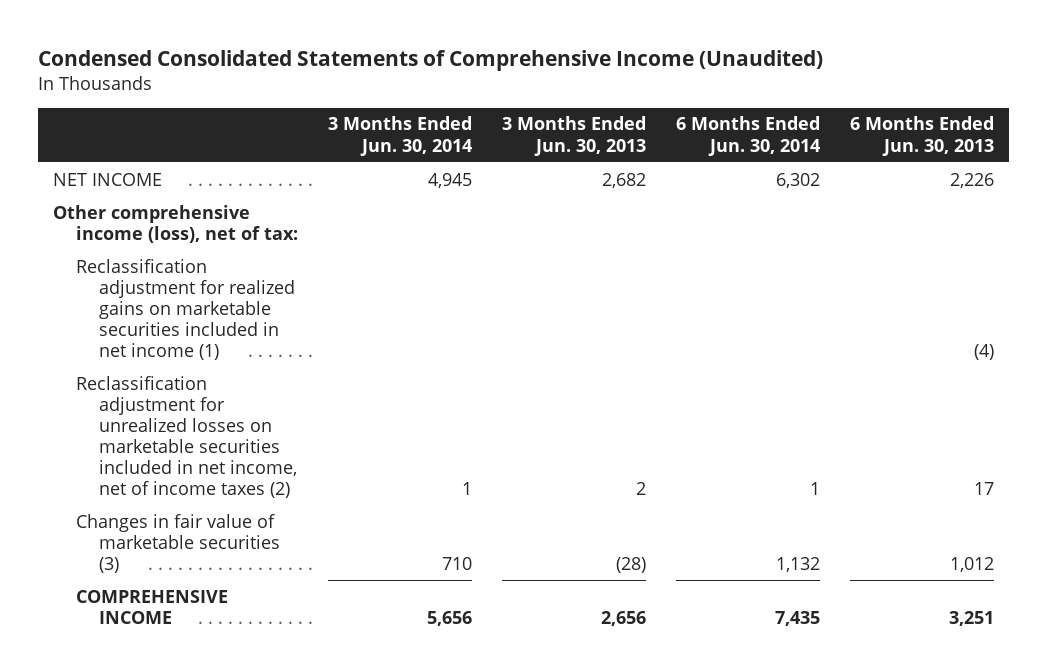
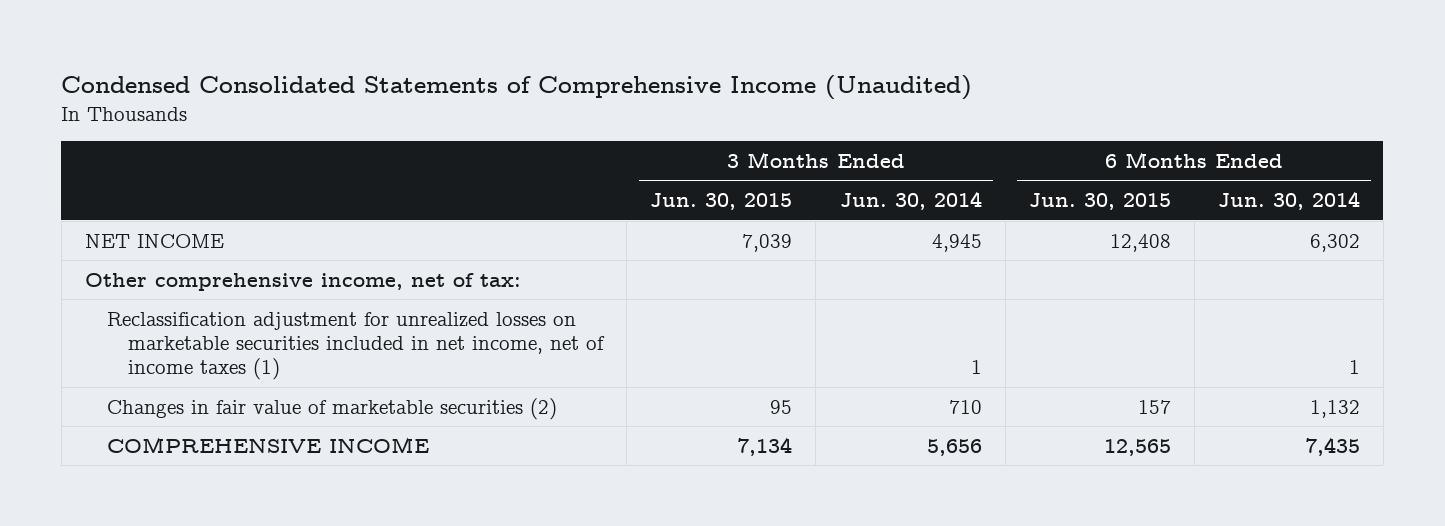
[501,116,646,156] 3 Months Ended Jun. 30, 2013 -> none
[849,116,994,156] 6 Months Ended Jun. 30, 2013 -> none
none -> [650,193,793,211] Jun. 30, 2015
none -> [1028,193,1171,211] Jun. 30, 2015
[75,258,295,361] Reclassification adjustment for realized gains on marketable securities included in net income (1) -> none
[52,204,298,243] Other comprehensive income (loss), net of tax: -> [84,272,521,291] Other comprehensive income, net of tax:
[75,375,297,499] Reclassification adjustment for unrealized losses on marketable securities included in net income, net of income taxes (2) -> [106,311,606,381] Reclassification adjustment for unrealized losses on marketable securities included in net income, net of income taxes (1)
[75,513,280,573] Changes in fair value of marketable securities (3) -> [106,397,557,420] Changes in fair value of marketable securities (2)

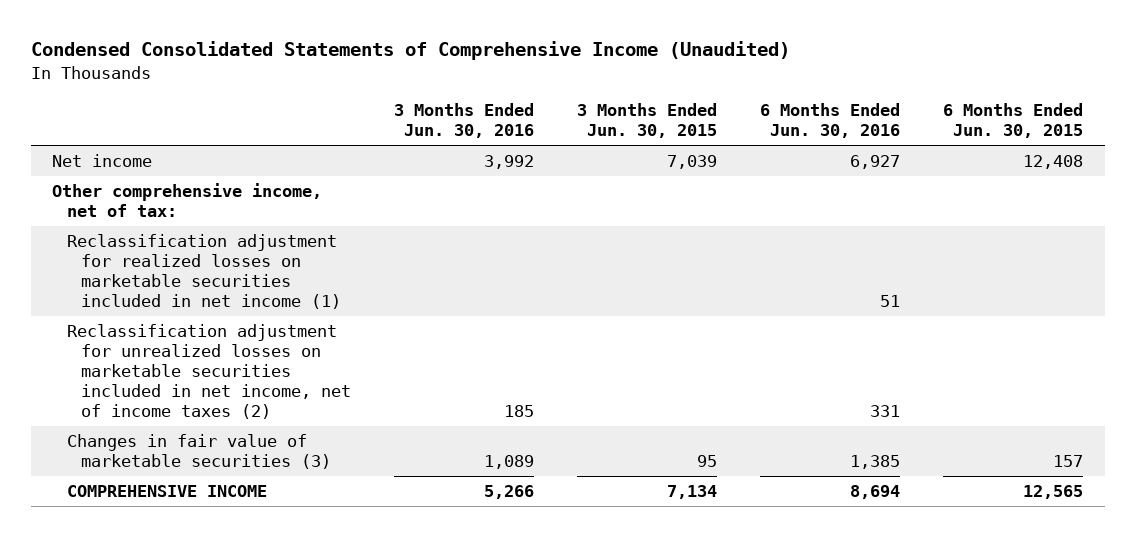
[839,191,982,211] Jun. 30, 2014 -> none
[1217,191,1360,211] Jun. 30, 2014 -> none
none -> [394,103,535,139] 3 Months Ended Jun. 30, 2016
none -> [760,103,901,139] 6 Months Ended Jun. 30, 2016
[84,233,224,248] NET INCOME -> [52,154,153,168] Net income
none -> [66,234,342,309] Reclassification adjustment for realized losses on marketable securities included in net income (1)
[106,311,606,381] Reclassification adjustment for unrealized losses on marketable securities included in net income, net of income taxes (1) -> [66,324,352,419] Reclassification adjustment for unrealized losses on marketable securities included in net income, net of income taxes (2)
[106,397,557,420] Changes in fair value of marketable securities (2) -> [66,434,332,470] Changes in fair value of marketable securities (3)

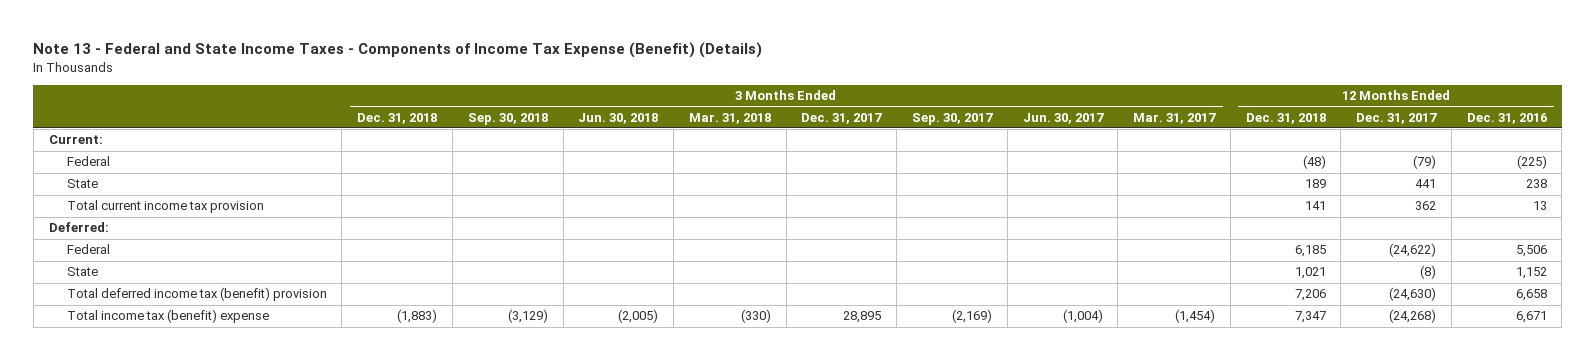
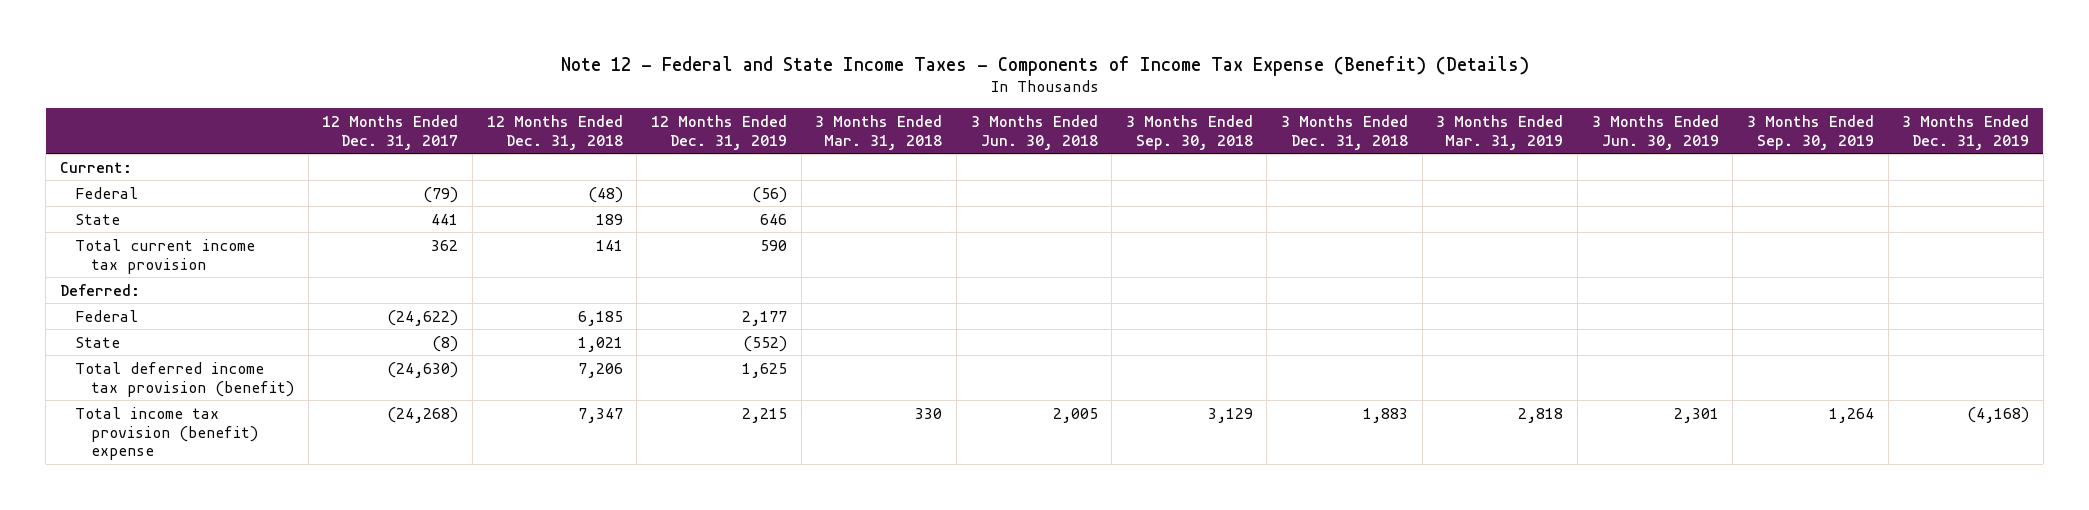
[33,41,763,58] Note 13 - Federal and State Income Taxes - Components of Income Tax Expense (Benefit) (Details) -> [560,55,1529,76] Note 12 - Federal and State Income Taxes - Components of Income Tax Expense (Benefit) (Details)
[801,112,883,124] Dec. 31, 2017 -> none
[911,112,993,125] Sep. 30, 2017 -> none
[1022,112,1104,124] Jun. 30, 2017 -> none
[1133,112,1217,124] Mar. 31, 2017 -> none
[1466,112,1547,124] Dec. 31, 2016 -> none
none -> [650,114,787,150] 12 Months Ended Dec. 31, 2019
none -> [1436,114,1564,150] 3 Months Ended Mar. 31, 2019
none -> [1591,114,1719,150] 3 Months Ended Jun. 30, 2019
none -> [1747,114,1875,150] 3 Months Ended Sep. 30, 2019
none -> [1902,114,2030,150] 3 Months Ended Dec. 31, 2019
[66,287,327,302] Total deferred income tax (benefit) provision -> [75,361,295,397] Total deferred income tax provision (benefit)
[66,309,269,324] Total income tax (benefit) expense -> [75,406,259,461] Total income tax provision (benefit) expense
[397,309,438,324] (1,883) -> [1363,407,1409,423] 1,883
[507,309,548,324] (3,129) -> [1207,407,1253,423] 3,129
[618,309,659,324] (2,005) -> [1052,407,1098,423] 2,005
[740,309,771,324] (330) -> [915,407,943,419] 330

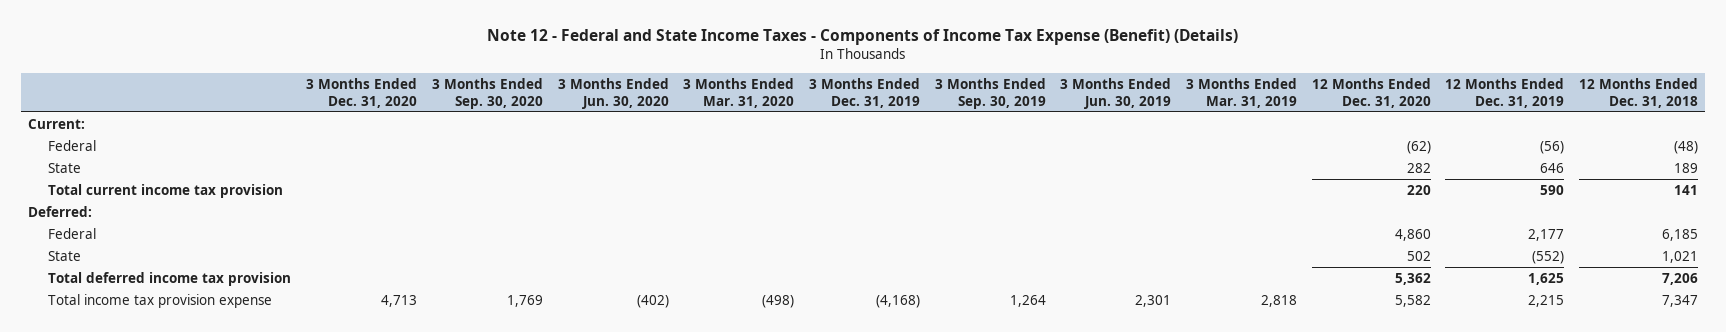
[322,114,459,150] 12 Months Ended Dec. 31, 2017 -> none
[815,114,943,150] 3 Months Ended Mar. 31, 2018 -> none
[970,114,1098,150] 3 Months Ended Jun. 30, 2018 -> none
[1125,114,1253,150] 3 Months Ended Sep. 30, 2018 -> none
[1281,114,1409,150] 3 Months Ended Dec. 31, 2018 -> none
none -> [306,77,418,108] 3 Months Ended Dec. 31, 2020
none -> [431,77,543,109] 3 Months Ended Sep. 30, 2020
none -> [557,77,669,109] 3 Months Ended Jun. 30, 2020
none -> [683,77,795,108] 3 Months Ended Mar. 31, 2020
none -> [1311,77,1431,108] 12 Months Ended Dec. 31, 2020
[75,361,295,397] Total deferred income tax provision (benefit) -> [48,271,292,286] Total deferred income tax provision
[75,406,259,461] Total income tax provision (benefit) expense -> [48,293,273,308] Total income tax provision expense

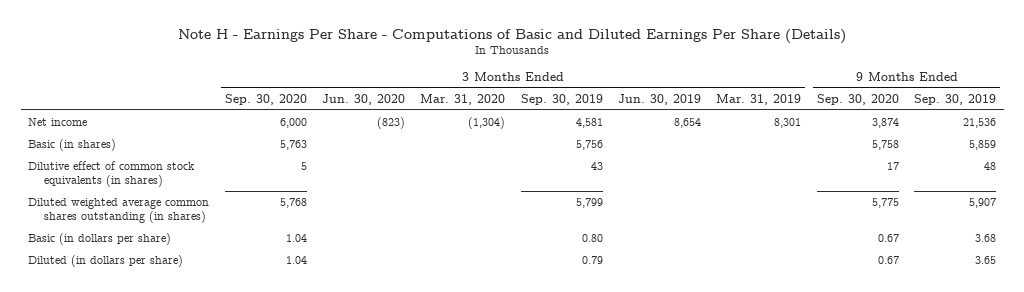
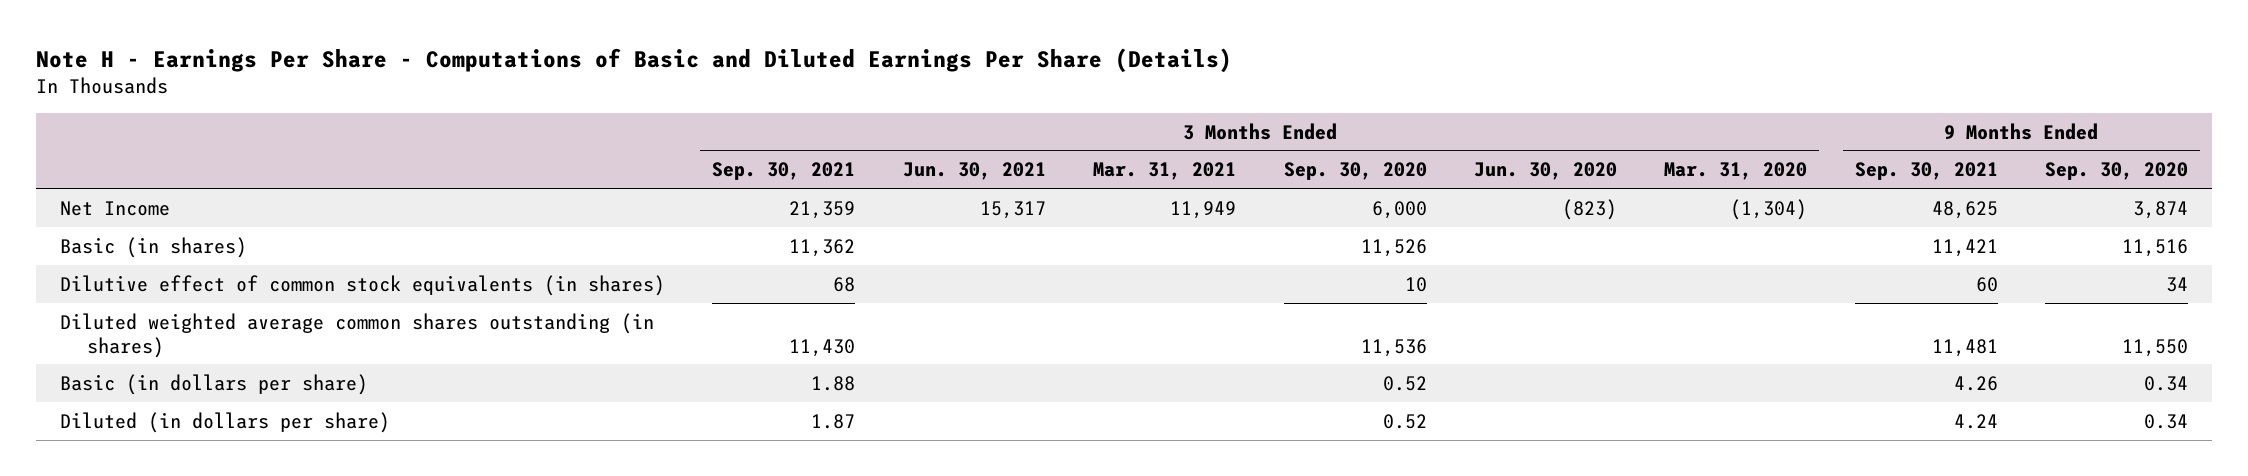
[520,93,603,105] Sep. 30, 2019 -> none
[618,93,702,105] Jun. 30, 2019 -> none
[716,93,802,105] Mar. 31, 2019 -> none
[914,93,997,105] Sep. 30, 2019 -> none
none -> [712,162,856,181] Sep. 30, 2021
none -> [902,162,1046,181] Jun. 30, 2021
none -> [1093,162,1237,181] Mar. 31, 2021
none -> [1854,162,1998,181] Sep. 30, 2021
[28,117,88,126] Net income -> [59,200,170,216] Net Income
[279,139,307,150] 5,763 -> [1360,238,1427,257] 11,526
[871,139,899,150] 5,758 -> [2122,238,2189,257] 11,516
[300,161,307,170] 5 -> [1404,276,1427,292] 10
[886,161,899,170] 17 -> [2166,276,2189,292] 34
[279,197,307,208] 5,768 -> [1360,338,1427,357] 11,536
[871,197,899,208] 5,775 -> [2122,338,2189,357] 11,550
[285,233,307,242] 1.04 -> [1382,375,1427,391] 0.52
[877,233,899,242] 0.67 -> [2144,375,2189,391] 0.34
[285,255,307,264] 1.04 -> [1382,413,1427,429] 0.52
[877,255,899,264] 0.67 -> [2144,413,2189,429] 0.34

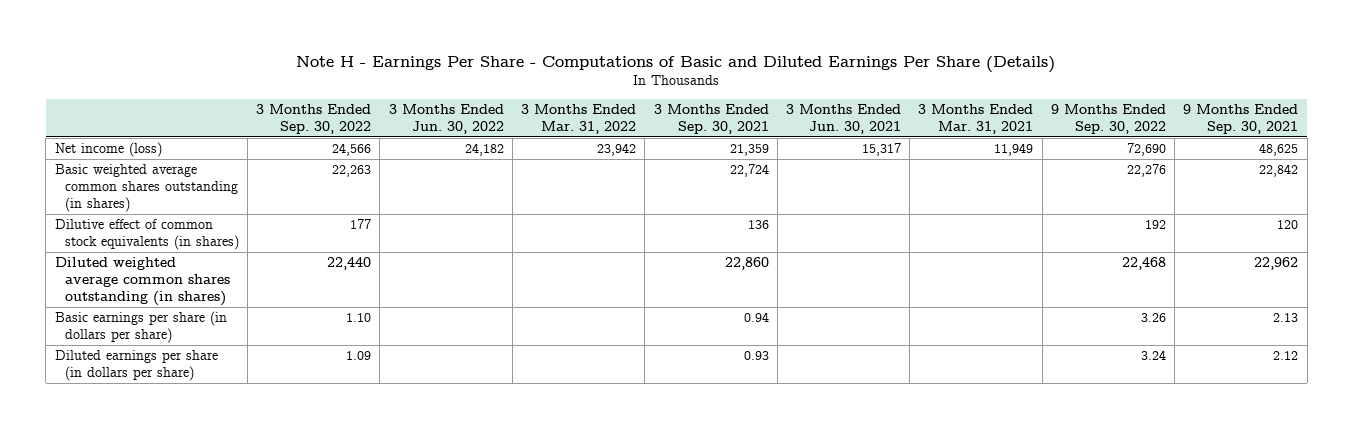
[1283,162,1427,181] Sep. 30, 2020 -> none
[1473,162,1617,181] Jun. 30, 2020 -> none
[1664,162,1808,181] Mar. 31, 2020 -> none
[2045,162,2189,181] Sep. 30, 2020 -> none
none -> [256,104,372,134] 3 Months Ended Sep. 30, 2022
none -> [388,104,504,134] 3 Months Ended Jun. 30, 2022
none -> [521,104,637,134] 3 Months Ended Mar. 31, 2022
none -> [1050,104,1166,134] 9 Months Ended Sep. 30, 2022
[59,200,170,216] Net Income -> [54,142,162,158] Net income (loss)
[59,236,247,258] Basic (in shares) -> [54,164,238,212] Basic weighted average common shares outstanding (in shares)
[789,238,856,257] 11,362 -> [729,164,769,178] 22,724
[1931,238,1998,257] 11,421 -> [1259,164,1299,178] 22,842
[833,276,856,292] 68 -> [747,220,769,230] 136
[1975,276,1998,292] 60 -> [1277,220,1299,230] 120
[789,338,856,357] 11,430 -> [724,257,769,271] 22,860
[1931,338,1998,357] 11,481 -> [1254,257,1299,271] 22,962
[59,373,368,395] Basic (in dollars per share) -> [54,311,227,344] Basic earnings per share (in dollars per share)
[811,375,856,391] 1.88 -> [743,312,769,323] 0.94
[1953,375,1998,391] 4.26 -> [1273,313,1299,323] 2.13
[59,411,390,433] Diluted (in dollars per share) -> [54,350,218,382] Diluted earnings per share (in dollars per share)
[811,413,856,429] 1.87 -> [743,351,769,361] 0.93
[1953,413,1998,429] 4.24 -> [1273,351,1299,361] 2.12

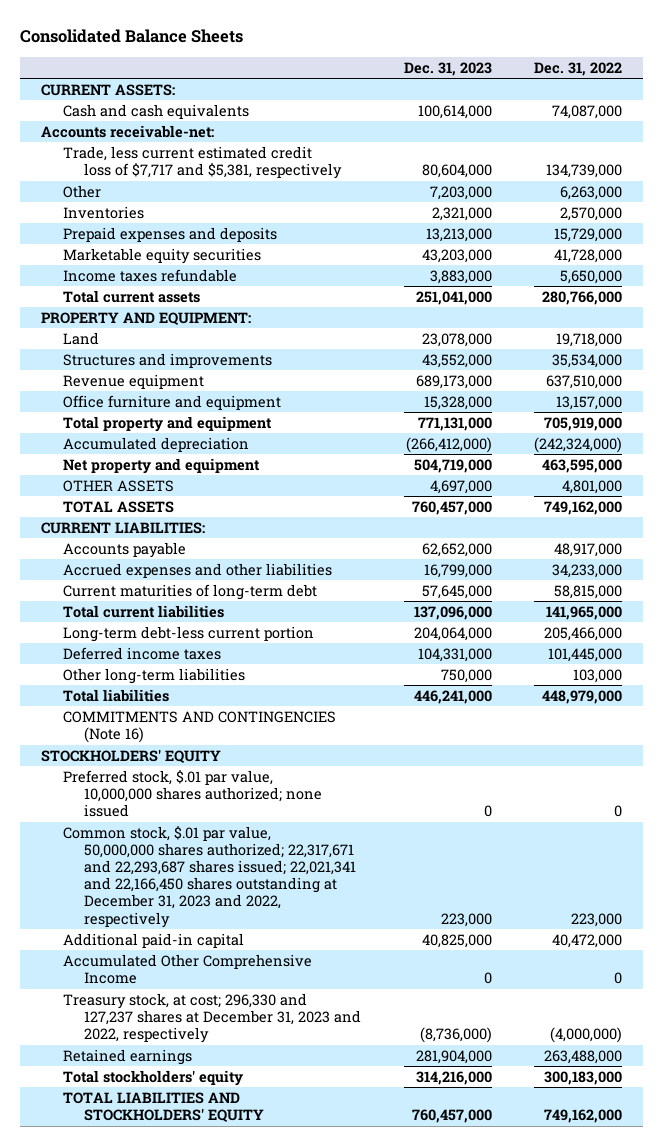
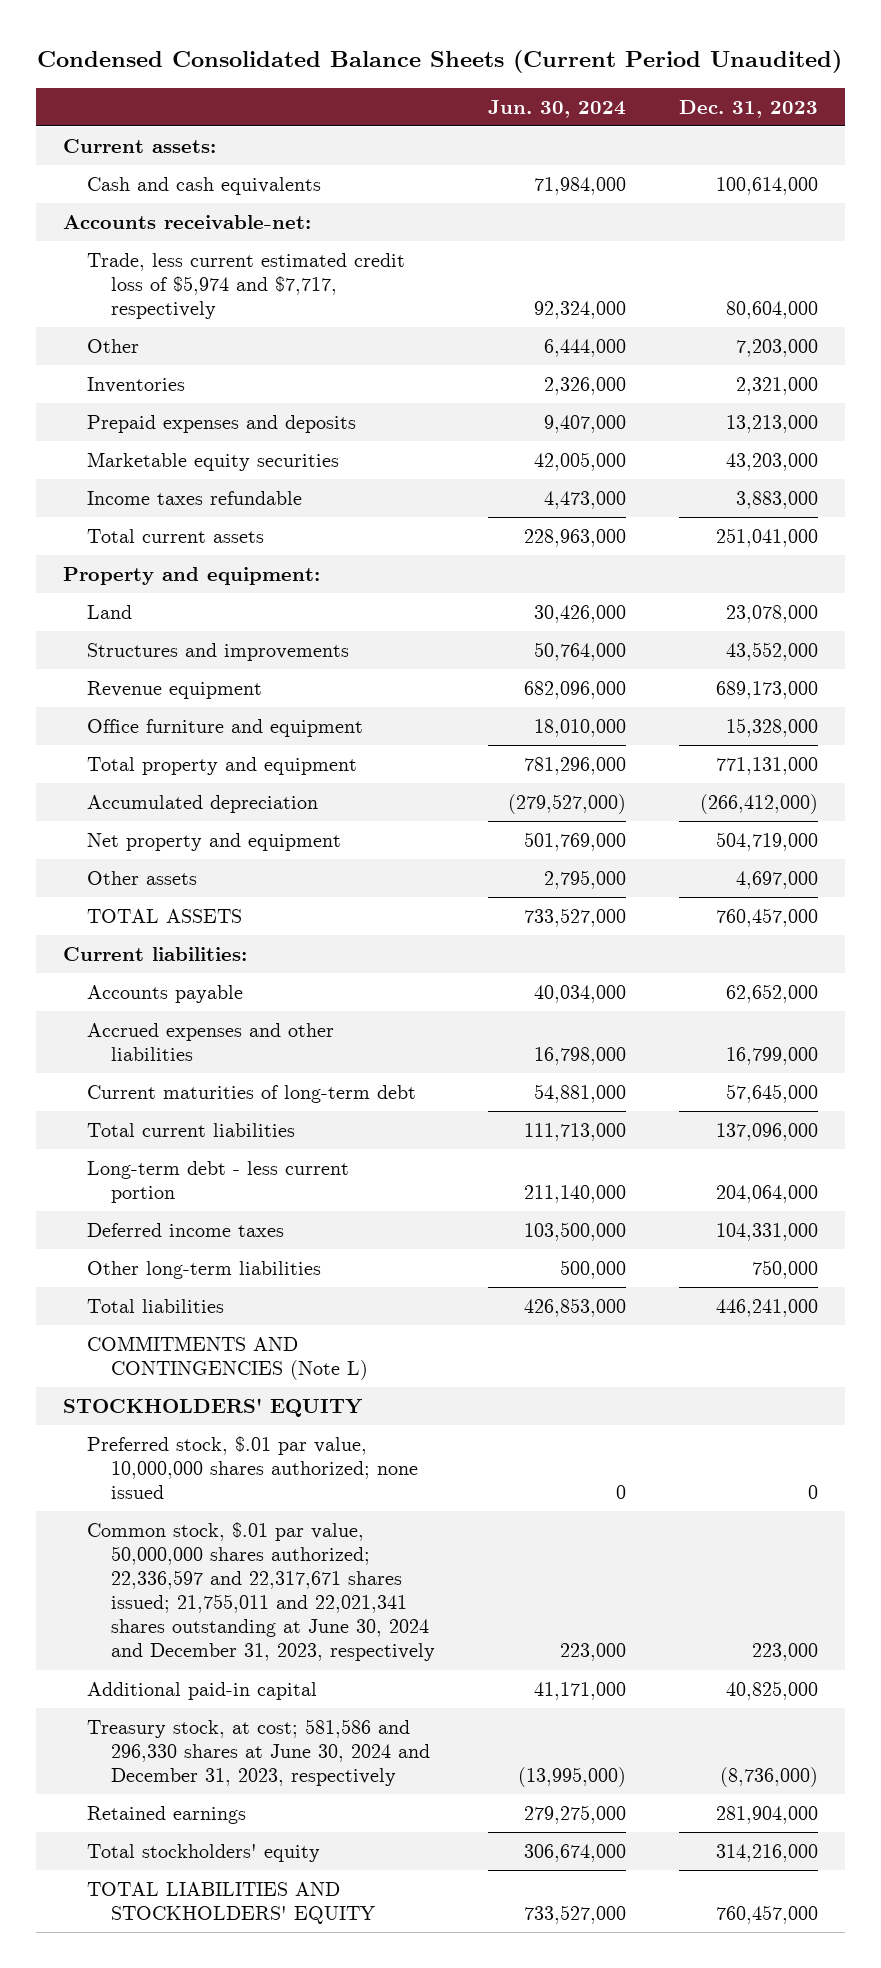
[19,29,243,44] Consolidated Balance Sheets -> [37,50,843,74] Condensed Consolidated Balance Sheets (Current Period Unaudited)
[533,61,622,76] Dec. 31, 2022 -> none
none -> [488,99,627,118] Jun. 30, 2024
[40,83,175,96] CURRENT ASSETS: -> [62,138,216,153] Current assets:
[62,145,343,180] Trade, less current estimated credit loss of $7,717 and $5,381, respectively -> [87,252,406,320] Trade, less current estimated credit loss of $5,974 and $7,717, respectively
[40,311,251,325] PROPERTY AND EQUIPMENT: -> [62,566,320,585] Property and equipment:
[62,479,174,492] OTHER ASSETS -> [87,870,198,885] Other assets
[40,521,205,534] CURRENT LIABILITIES: -> [62,946,247,961] Current liabilities:
[62,625,314,642] Long-term debt-less current portion -> [87,1160,350,1204] Long-term debt - less current portion
[62,710,336,744] COMMITMENTS AND CONTINGENCIES (Note 16) -> [87,1335,369,1381] COMMITMENTS AND CONTINGENCIES (Note L)
[62,825,357,928] Common stock, $.01 par value, 50,000,000 shares authorized; 22,317,671 and 22,293,687 shares issued; 22,021,341 and 22,166,450 shares outstanding at December 31, 2023 and 2022, respectively -> [87,1521,436,1662] Common stock, $.01 par value, 50,000,000 shares authorized; 22,336,597 and 22,317,671 shares issued; 21,755,011 and 22,021,341 shares outstanding at June 30, 2024 and December 31, 2023, respectively
[62,953,312,985] Accumulated Other Comprehensive Income -> none
[62,992,362,1044] Treasury stock, at cost; 296,330 and 127,237 shares at December 31, 2023 and 2022, respectively -> [87,1718,431,1787] Treasury stock, at cost; 581,586 and 296,330 shares at June 30, 2024 and December 31, 2023, respectively

